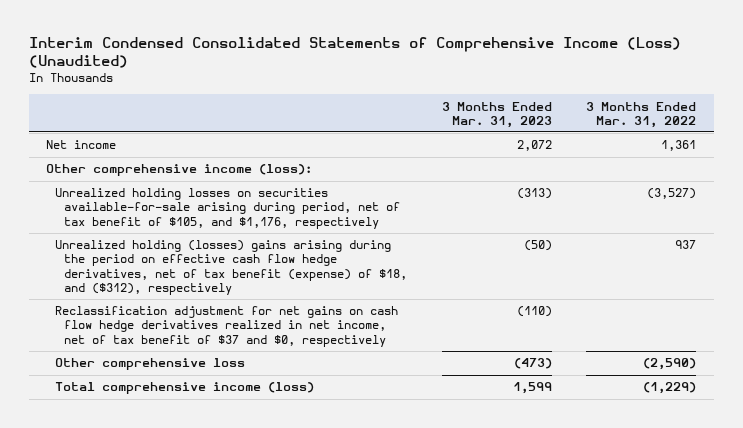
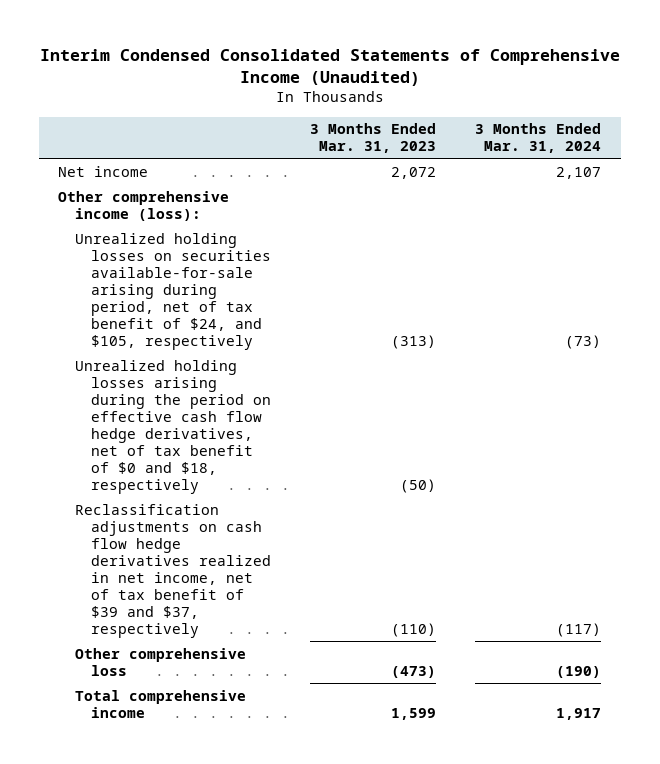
[29,36,682,69] Interim Condensed Consolidated Statements of Comprehensive Income (Loss) (Unaudited) -> [39,48,620,87] Interim Condensed Consolidated Statements of Comprehensive Income (Unaudited)
[586,101,697,128] 3 Months Ended Mar. 31, 2022 -> none
none -> [475,123,602,154] 3 Months Ended Mar. 31, 2024
[55,188,400,229] Unrealized holding losses on securities available-for-sale arising during period, net of tax benefit of $105, and $1,176, respectively -> [74,232,271,350] Unrealized holding losses on securities available-for-sale arising during period, net of tax benefit of $24, and $105, respectively
[55,240,407,295] Unrealized holding (losses) gains arising during the period on effective cash flow hedge derivatives, net of tax benefit (expense) of $18, and ($312), respectively -> [74,359,271,494] Unrealized holding losses arising during the period on effective cash flow hedge derivatives, net of tax benefit of $0 and $18, respectively
[55,306,399,347] Reclassification adjustment for net gains on cash flow hedge derivatives realized in net income, net of tax benefit of $37 and $0, respectively -> [74,503,271,638] Reclassification adjustments on cash flow hedge derivatives realized in net income, net of tax benefit of $39 and $37, respectively
[55,382,315,395] Total comprehensive income (loss) -> [74,689,246,718] Total comprehensive income

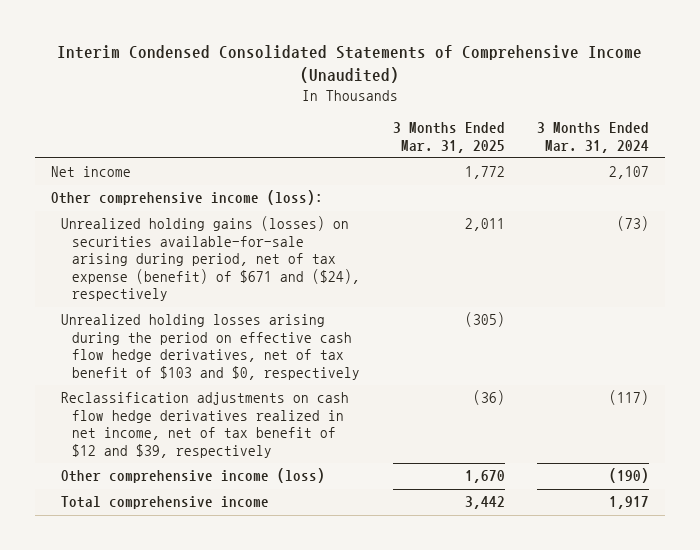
[310,123,437,154] 3 Months Ended Mar. 31, 2023 -> none
none -> [392,122,505,153] 3 Months Ended Mar. 31, 2025
[74,232,271,350] Unrealized holding losses on securities available-for-sale arising during period, net of tax benefit of $24, and $105, respectively -> [61,216,361,302] Unrealized holding gains (losses) on securities available-for-sale arising during period, net of tax expense (benefit) of $671 and ($24), respectively
[74,359,271,494] Unrealized holding losses arising during the period on effective cash flow hedge derivatives, net of tax benefit of $0 and $18, respectively -> [61,314,361,380] Unrealized holding losses arising during the period on effective cash flow hedge derivatives, net of tax benefit of $103 and $0, respectively
[74,503,271,638] Reclassification adjustments on cash flow hedge derivatives realized in net income, net of tax benefit of $39 and $37, respectively -> [61,392,350,458] Reclassification adjustments on cash flow hedge derivatives realized in net income, net of tax benefit of $12 and $39, respectively
[74,647,246,676] Other comprehensive loss -> [61,468,326,484] Other comprehensive income (loss)

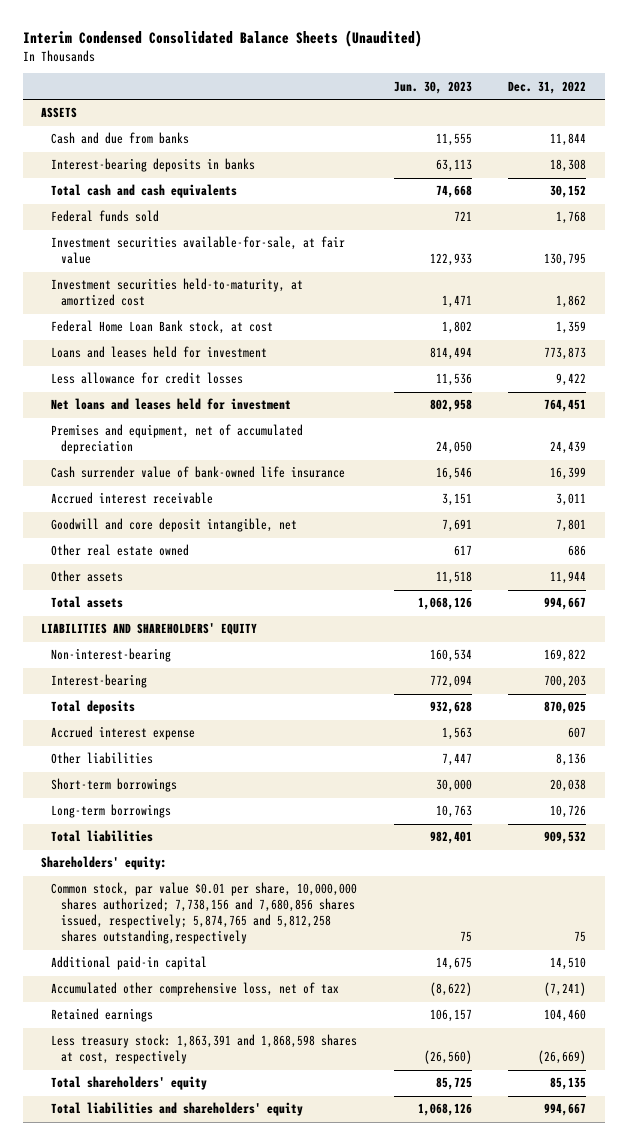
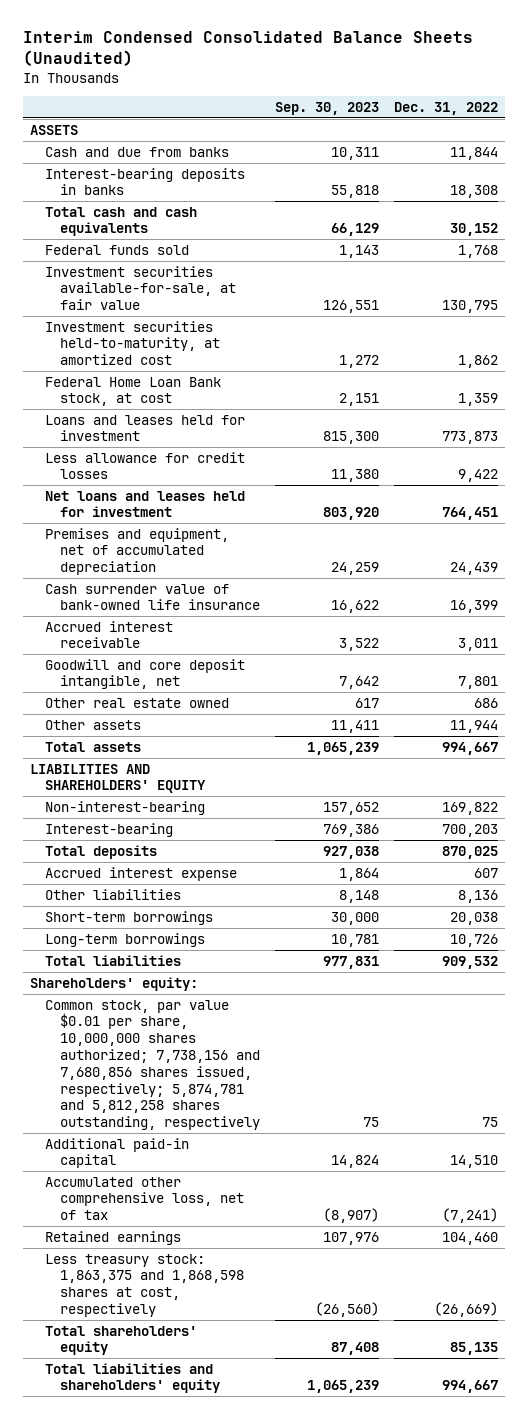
[393,80,472,94] Jun. 30, 2023 -> none
none -> [274,101,379,115] Sep. 30, 2023
[51,882,358,945] Common stock, par value $0.01 per share, 10,000,000 shares authorized; 7,738,156 and 7,680,856 shares issued, respectively; 5,874,765 and 5,812,258 shares outstanding,respectively -> [45,999,261,1131] Common stock, par value $0.01 per share, 10,000,000 shares authorized; 7,738,156 and 7,680,856 shares issued, respectively; 5,874,781 and 5,812,258 shares outstanding, respectively
[51,1034,358,1065] Less treasury stock: 1,863,391 and 1,868,598 shares at cost, respectively -> [45,1253,245,1318] Less treasury stock: 1,863,375 and 1,868,598 shares at cost, respectively

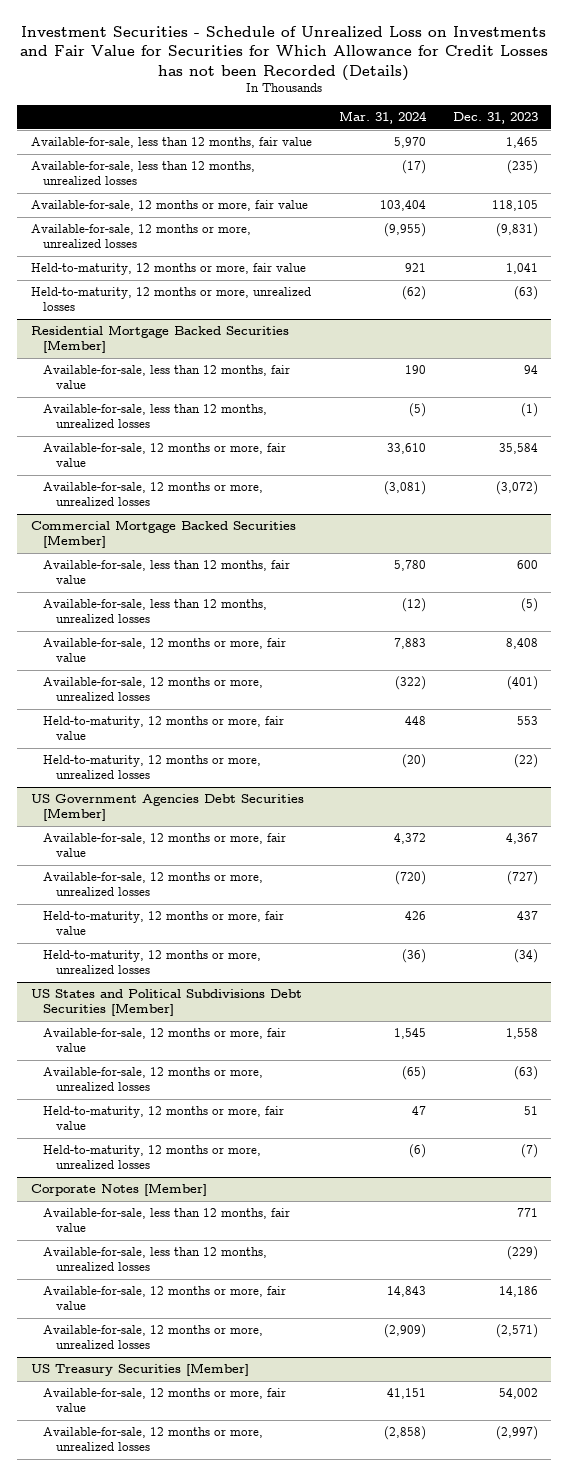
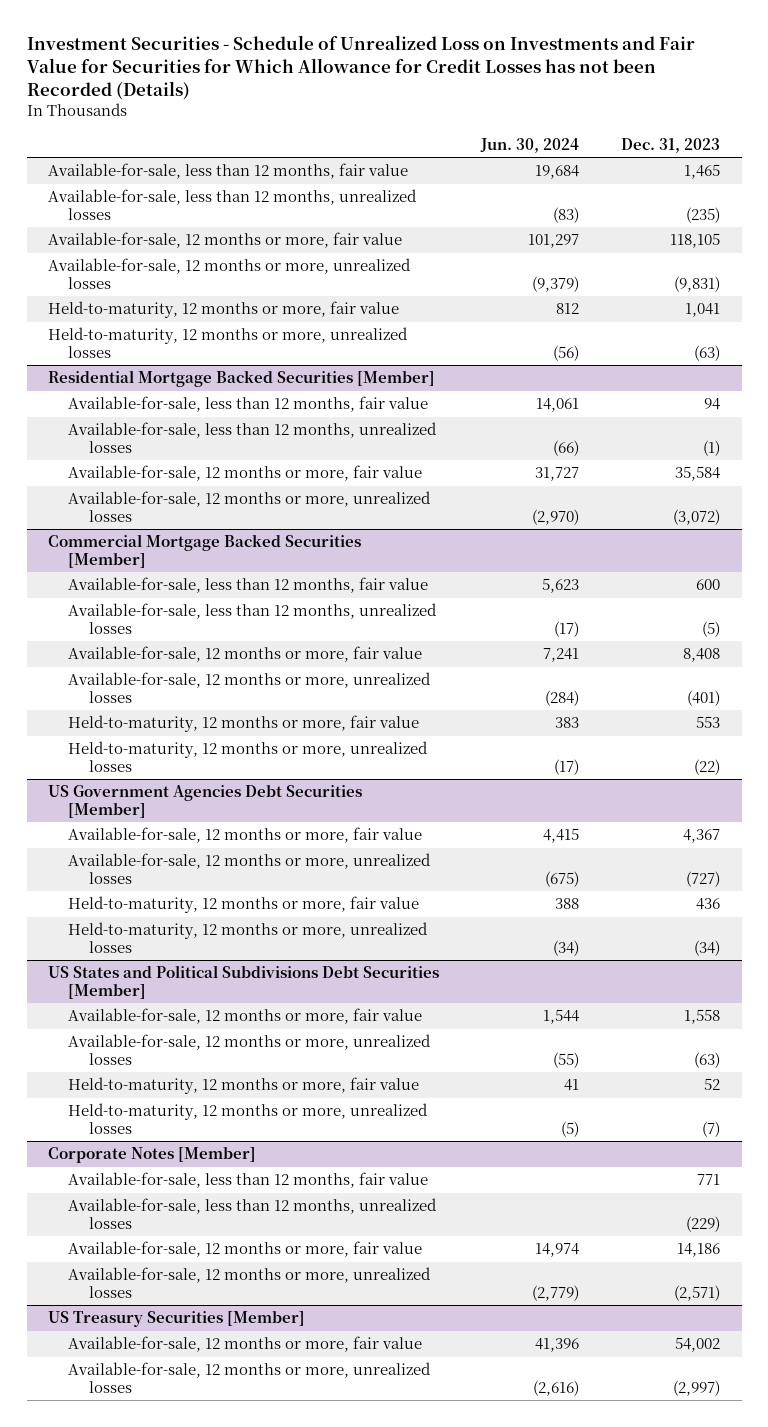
[338,111,427,125] Mar. 31, 2024 -> none
none -> [480,137,580,153] Jun. 30, 2024
[516,911,538,921] 437 -> [696,898,721,911] 436
[523,1106,538,1116] 51 -> [704,1078,721,1091] 52

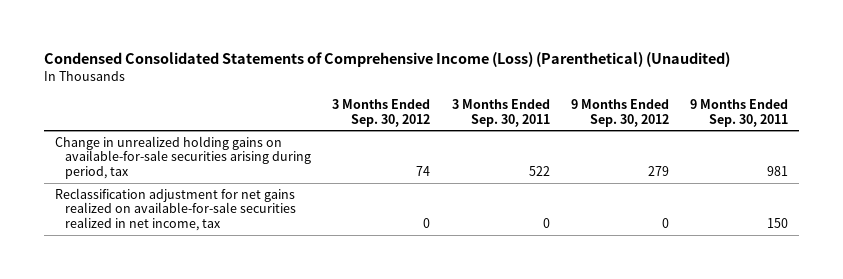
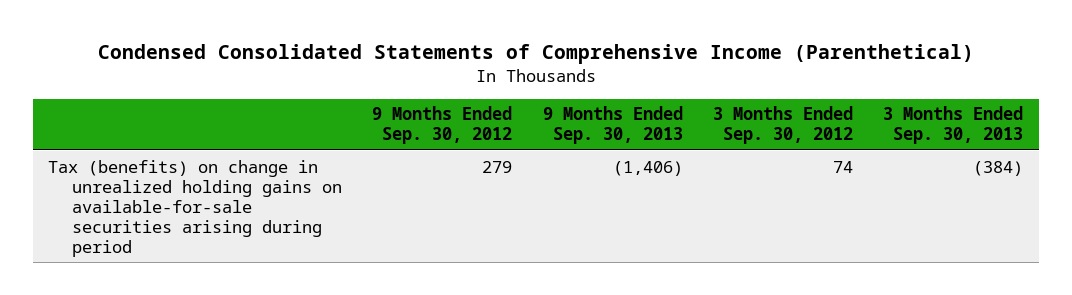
[44,51,731,67] Condensed Consolidated Statements of Comprehensive Income (Loss) (Parenthetical) (Unaudited) -> [97,44,974,65] Condensed Consolidated Statements of Comprehensive Income (Parenthetical)
[451,99,550,128] 3 Months Ended Sep. 30, 2011 -> none
[690,99,789,128] 9 Months Ended Sep. 30, 2011 -> none
none -> [542,106,683,145] 9 Months Ended Sep. 30, 2013
none -> [883,106,1024,145] 3 Months Ended Sep. 30, 2013
[54,187,297,232] Reclassification adjustment for net gains realized on available-for-sale securities realized in net income, tax -> none
[54,135,312,180] Change in unrealized holding gains on available-for-sale securities arising during period, tax -> [48,159,343,257] Tax (benefits) on change in unrealized holding gains on available-for-sale securities arising during period

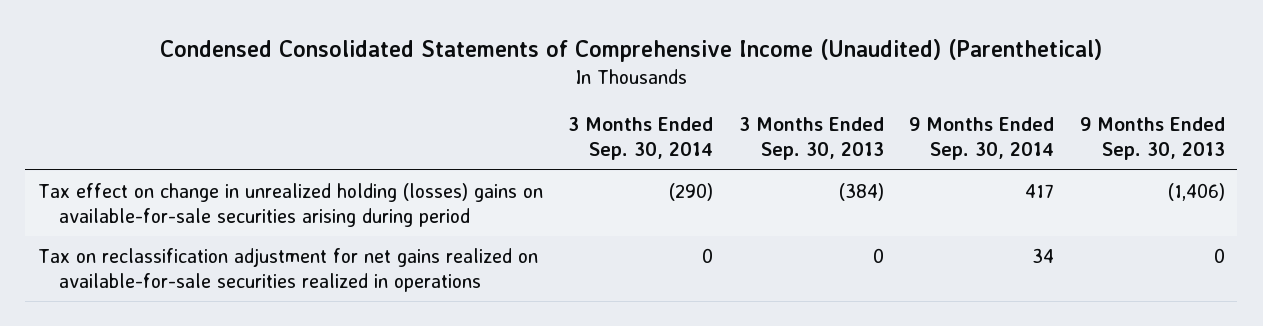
[97,44,974,65] Condensed Consolidated Statements of Comprehensive Income (Parenthetical) -> [160,38,1103,62] Condensed Consolidated Statements of Comprehensive Income (Unaudited) (Parenthetical)
[372,106,513,145] 9 Months Ended Sep. 30, 2012 -> none
[713,106,854,145] 3 Months Ended Sep. 30, 2012 -> none
none -> [568,117,714,161] 3 Months Ended Sep. 30, 2014
none -> [909,117,1055,161] 9 Months Ended Sep. 30, 2014
[48,159,343,257] Tax (benefits) on change in unrealized holding gains on available-for-sale securities arising during period -> [38,183,544,227] Tax effect on change in unrealized holding (losses) gains on available-for-sale securities arising during period
none -> [38,248,539,292] Tax on reclassification adjustment for net gains realized on available-for-sale securities realized in operations

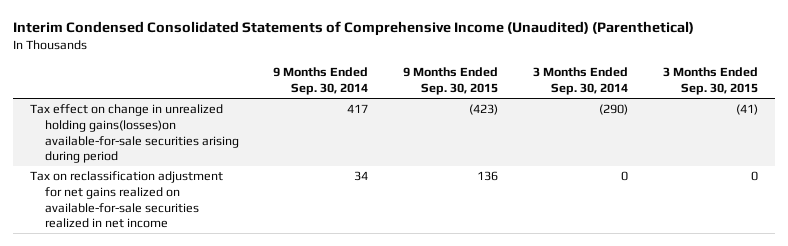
[160,38,1103,62] Condensed Consolidated Statements of Comprehensive Income (Unaudited) (Parenthetical) -> [12,21,694,37] Interim Condensed Consolidated Statements of Comprehensive Income (Unaudited) (Parenthetical)
[738,117,884,161] 3 Months Ended Sep. 30, 2013 -> none
[1079,117,1225,161] 9 Months Ended Sep. 30, 2013 -> none
none -> [403,67,499,95] 9 Months Ended Sep. 30, 2015
none -> [662,67,758,95] 3 Months Ended Sep. 30, 2015
[38,183,544,227] Tax effect on change in unrealized holding (losses) gains on available-for-sale securities arising during period -> [30,104,239,164] Tax effect on change in unrealized holding gains(losses)on available-for-sale securities arising during period
[38,248,539,292] Tax on reclassification adjustment for net gains realized on available-for-sale securities realized in operations -> [30,171,224,229] Tax on reclassification adjustment for net gains realized on available-for-sale securities realized in net income

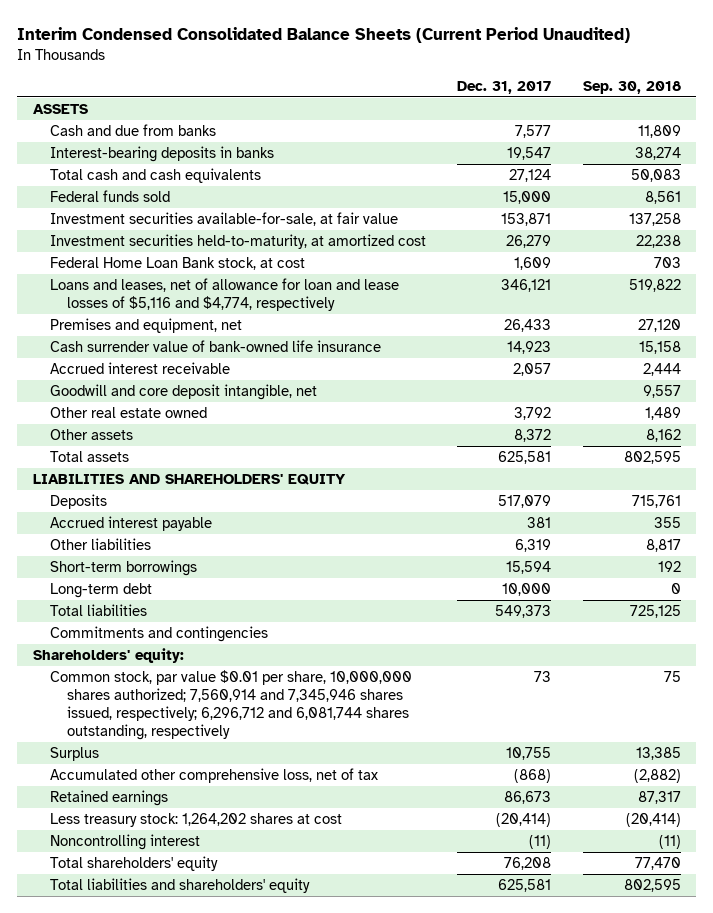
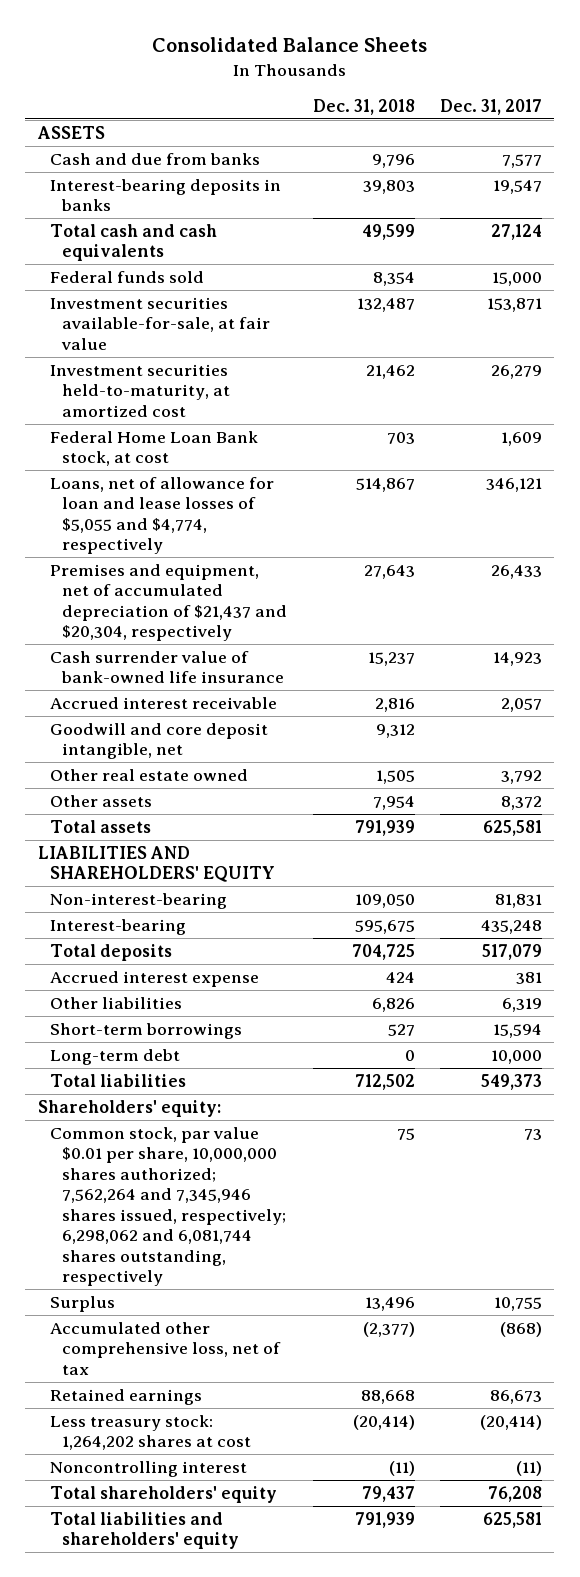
[17,27,631,44] Interim Condensed Consolidated Balance Sheets (Current Period Unaudited) -> [151,37,427,53] Consolidated Balance Sheets
[582,81,681,95] Sep. 30, 2018 -> none
none -> [312,98,415,115] Dec. 31, 2018
[50,277,400,311] Loans and leases, net of allowance for loan and lease losses of $5,116 and $4,774, respectively -> [50,476,275,555] Loans, net of allowance for loan and lease losses of $5,055 and $4,774, respectively
[50,317,243,333] Premises and equipment, net -> [50,563,288,642] Premises and equipment, net of accumulated depreciation of $21,437 and $20,304, respectively
none -> [50,892,228,909] Non-interest-bearing
none -> [50,918,187,935] Interest-bearing
[50,493,108,509] Deposits -> [50,943,173,961] Total deposits
[50,515,213,531] Accrued interest payable -> [50,970,260,987] Accrued interest expense
[50,625,269,642] Commitments and contingencies -> none
[50,669,413,740] Common stock, par value $0.01 per share, 10,000,000 shares authorized; 7,560,914 and 7,345,946 shares issued, respectively; 6,296,712 and 6,081,744 shares outstanding, respectively -> [50,1126,287,1287] Common stock, par value $0.01 per share, 10,000,000 shares authorized; 7,562,264 and 7,345,946 shares issued, respectively; 6,298,062 and 6,081,744 shares outstanding, respectively

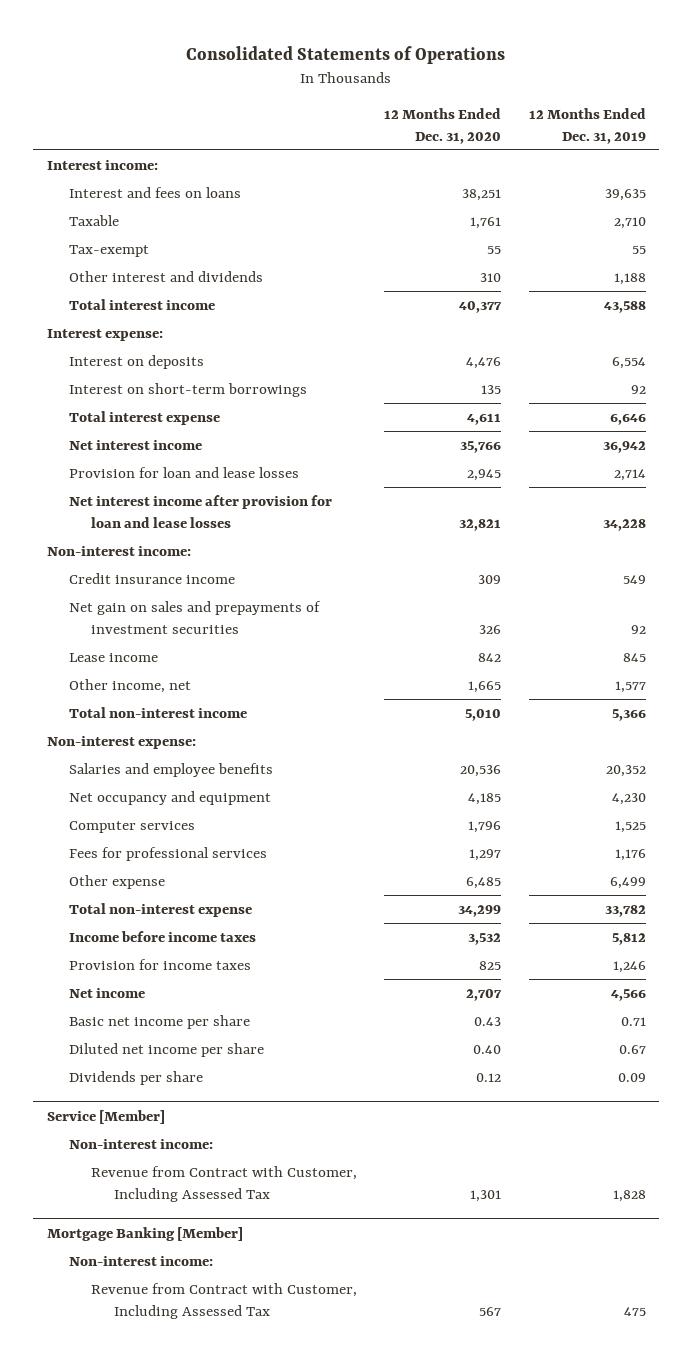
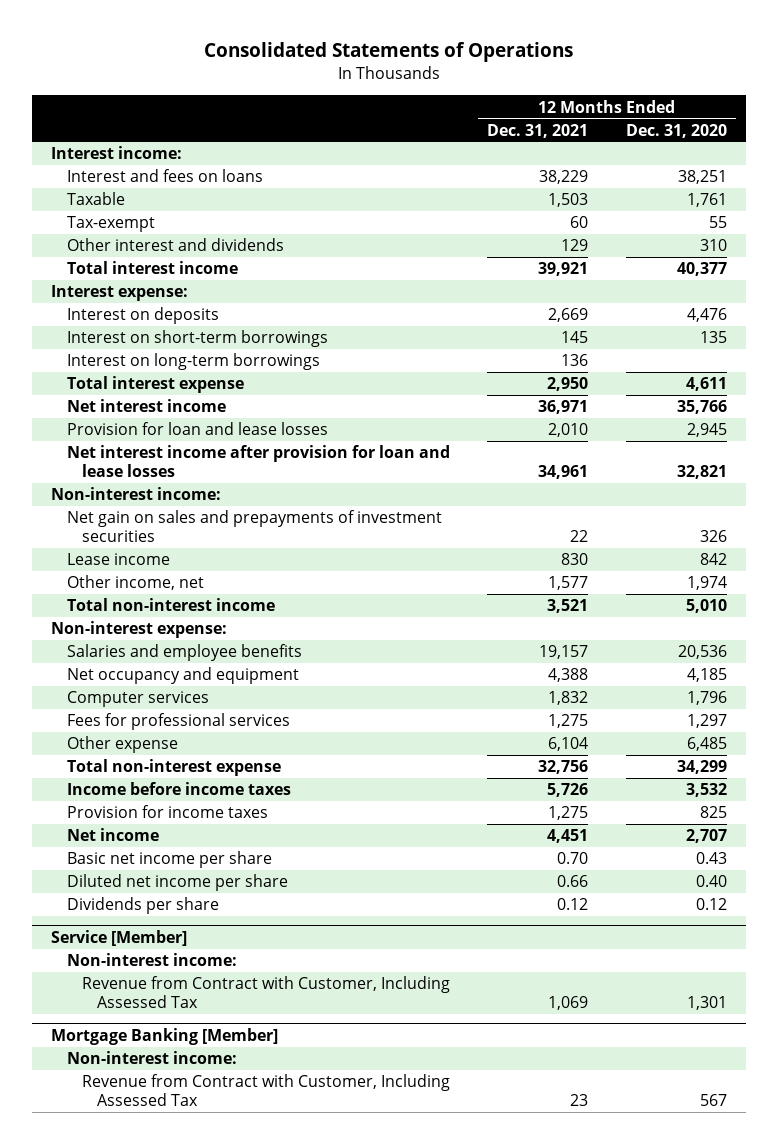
[528,107,646,144] 12 Months Ended Dec. 31, 2019 -> none
none -> [487,123,589,138] Dec. 31, 2021
none -> [66,353,320,371] Interest on long-term borrowings
[68,572,235,584] Credit insurance income -> none
[468,680,502,693] 1,665 -> [686,576,727,591] 1,974

